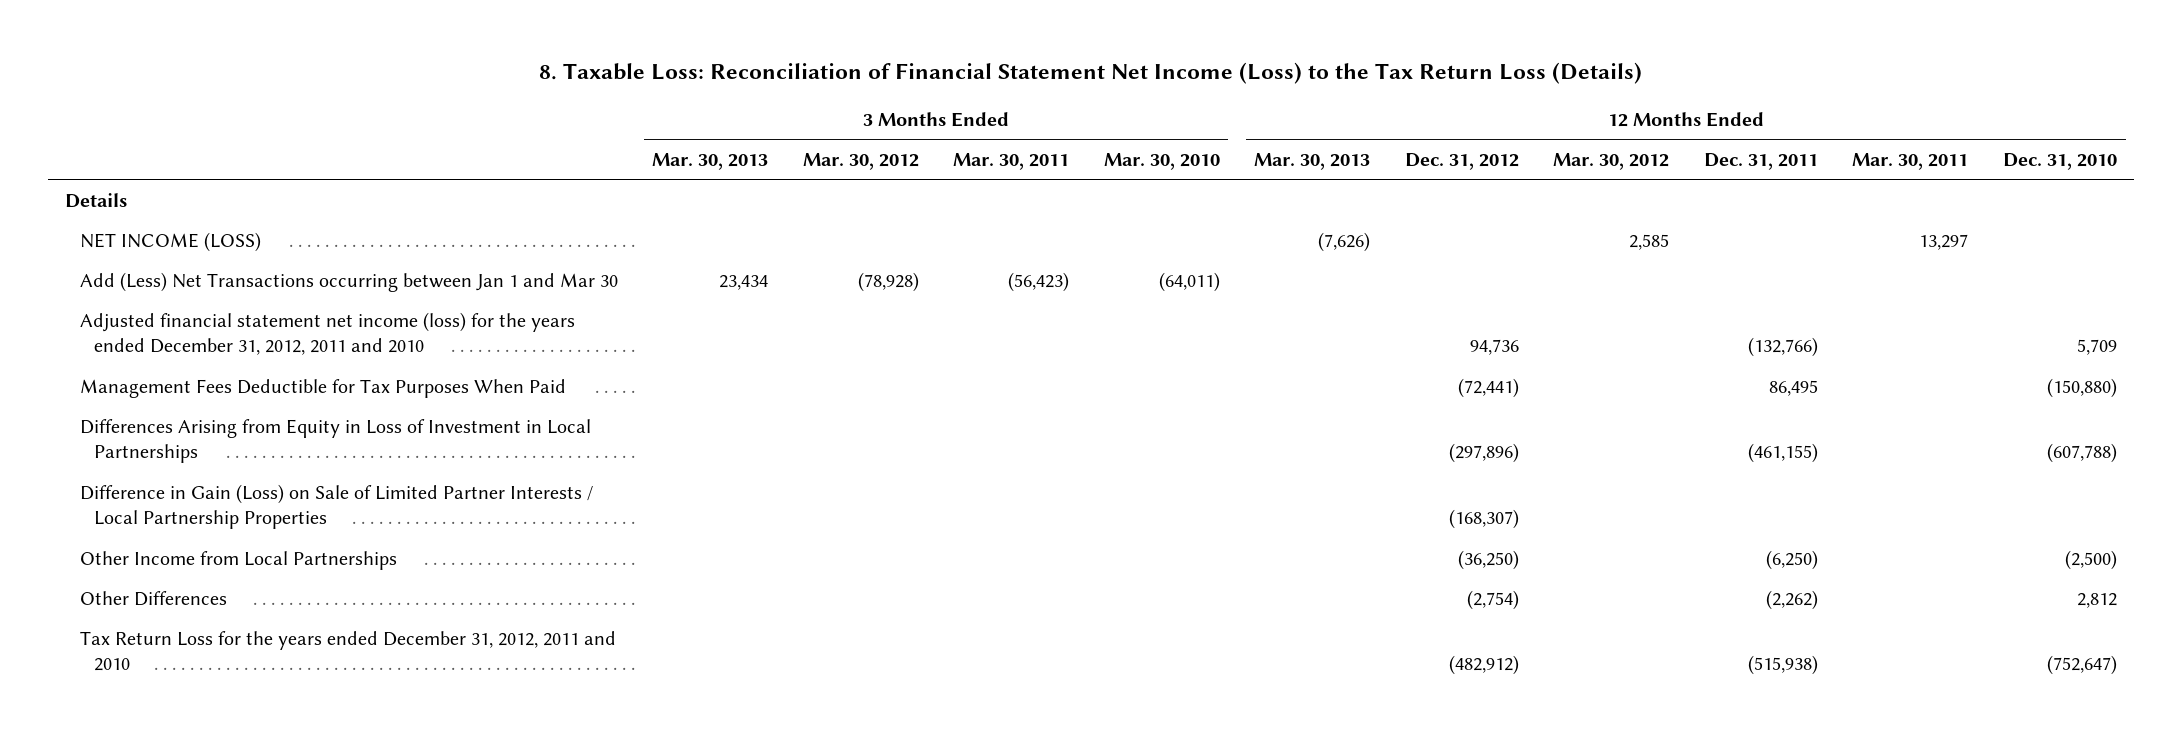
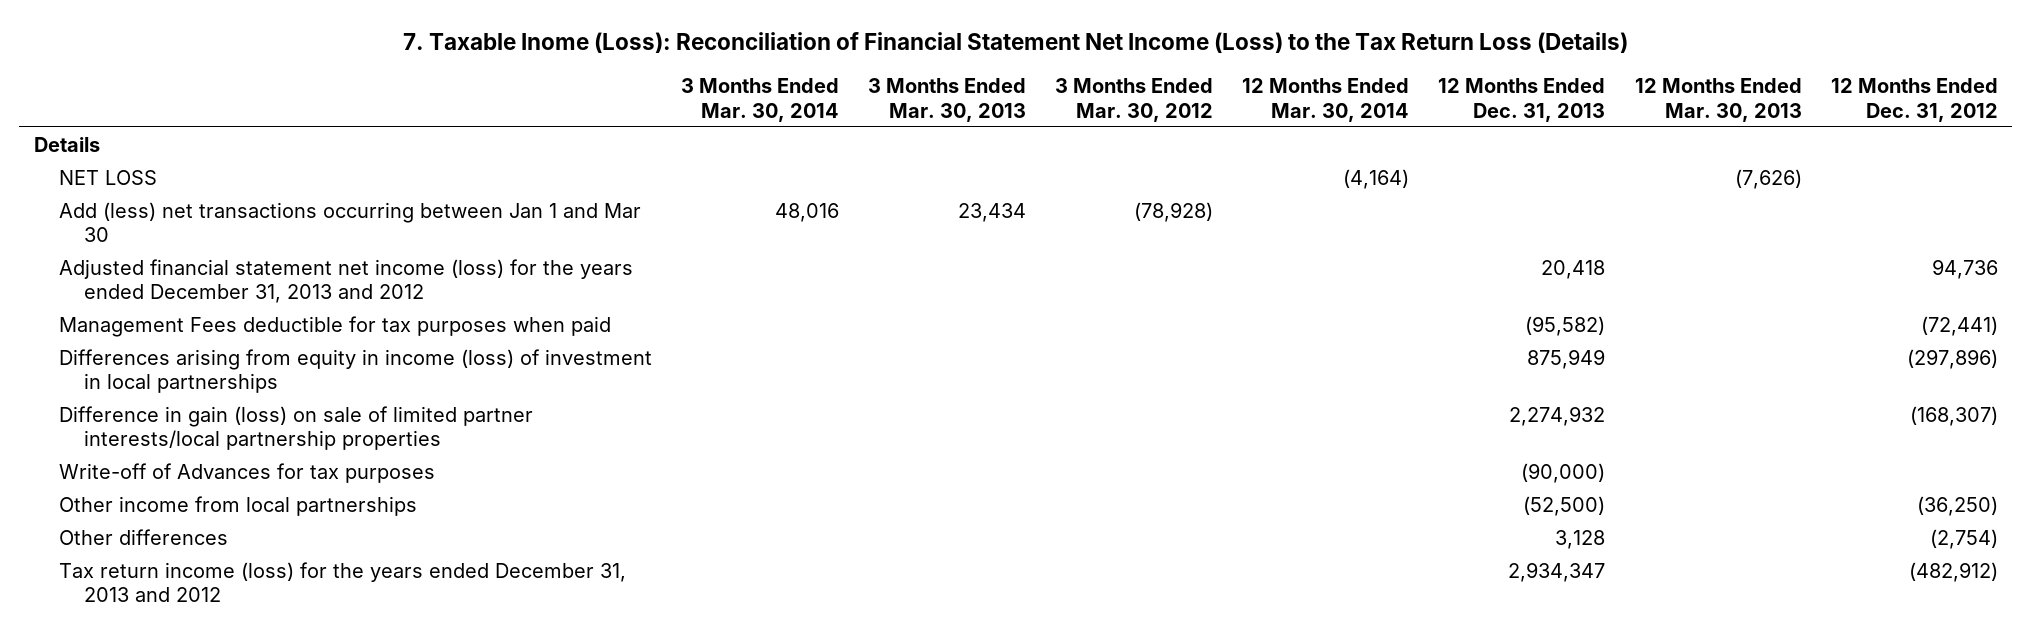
[539,61,1643,84] 8. Taxable Loss: Reconciliation of Financial Statement Net Income (Loss) to the Tax Return Loss (Details) -> [402,31,1628,53] 7. Taxable Inome (Loss): Reconciliation of Financial Statement Net Income (Loss) to the Tax Return Loss (Details)
[953,152,1070,170] Mar. 30, 2011 -> none
[1103,152,1220,170] Mar. 30, 2010 -> none
[1553,152,1670,170] Mar. 30, 2012 -> none
[1703,152,1818,170] Dec. 31, 2011 -> none
[1852,152,1969,170] Mar. 30, 2011 -> none
[2002,152,2117,170] Dec. 31, 2010 -> none
none -> [680,78,839,122] 3 Months Ended Mar. 30, 2014
none -> [1242,78,1410,122] 12 Months Ended Mar. 30, 2014
none -> [1438,78,1606,122] 12 Months Ended Dec. 31, 2013
[79,231,261,252] NET INCOME (LOSS) -> [58,169,157,185] NET LOSS
[79,271,618,292] Add (Less) Net Transactions occurring between Jan 1 and Mar 30 -> [58,201,641,243] Add (less) net transactions occurring between Jan 1 and Mar 30
[79,311,575,356] Adjusted financial statement net income (loss) for the years ended December 31, 2012, 2011 and 2010 -> [58,258,633,304] Adjusted financial statement net income (loss) for the years ended December 31, 2013 and 2012
[79,378,566,398] Management Fees Deductible for Tax Purposes When Paid -> [58,315,611,337] Management Fees deductible for tax purposes when paid
[79,418,591,464] Differences Arising from Equity in Loss of Investment in Local Partnerships -> [58,348,652,394] Differences arising from equity in income (loss) of investment in local partnerships
[79,483,593,530] Difference in Gain (Loss) on Sale of Limited Partner Interests / Local Partnership Properties -> [58,405,533,451] Difference in gain (loss) on sale of limited partner interests/local partnership properties
none -> [58,462,435,483] Write-off of Advances for tax purposes
[79,550,397,570] Other Income from Local Partnerships -> [58,495,417,516] Other income from local partnerships
[79,590,227,606] Other Differences -> [58,528,228,545] Other differences
[79,630,616,672] Tax Return Loss for the years ended December 31, 2012, 2011 and 2010 -> [58,561,626,603] Tax return income (loss) for the years ended December 31, 2013 and 2012

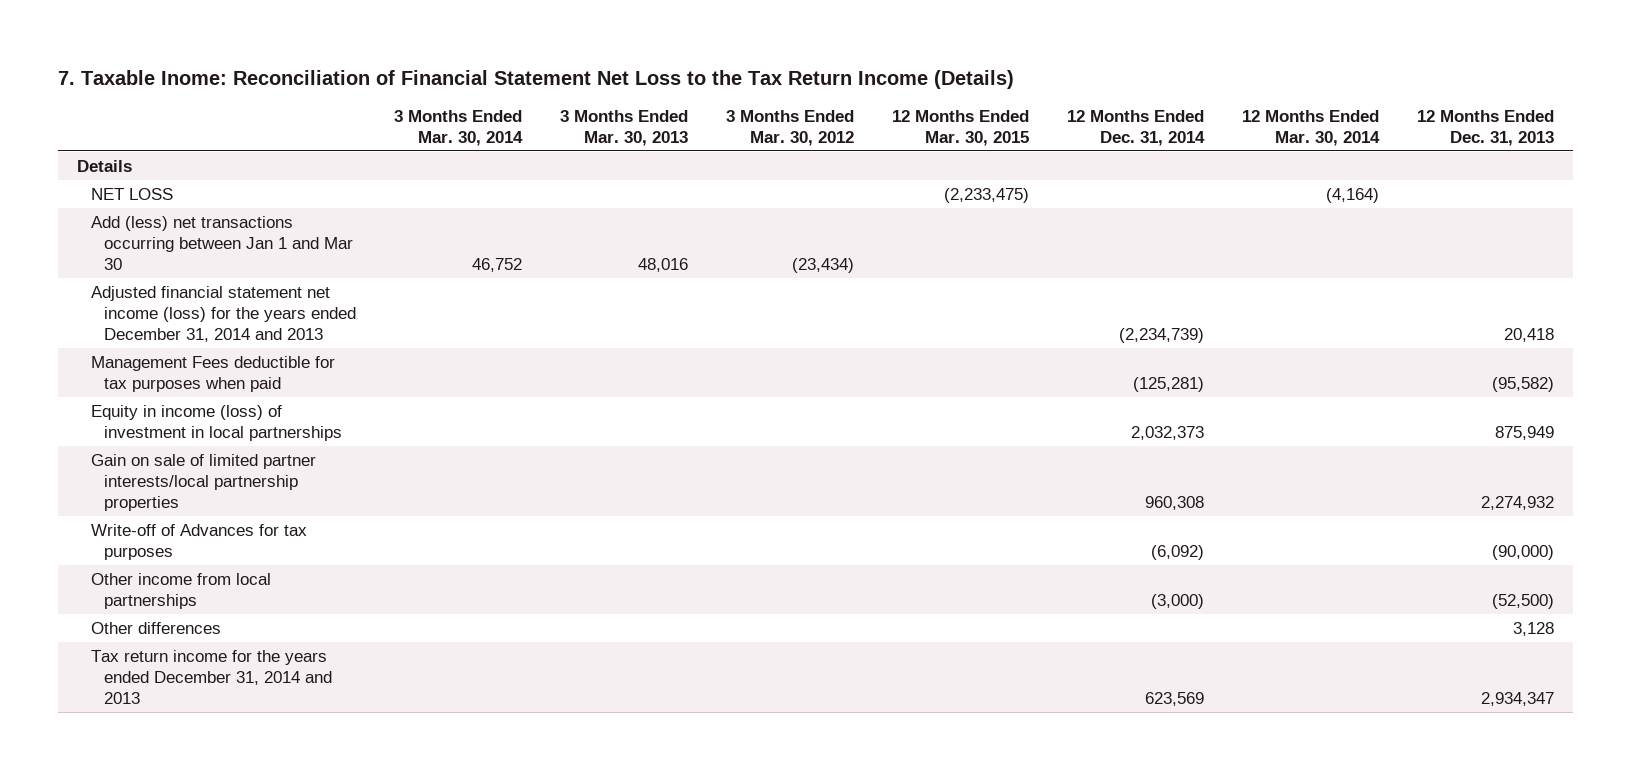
[402,31,1628,53] 7. Taxable Inome (Loss): Reconciliation of Financial Statement Net Income (Loss) to the Tax Return Loss (Details) -> [58,69,1015,89] 7. Taxable Inome: Reconciliation of Financial Statement Net Loss to the Tax Return Income (Details)
[1634,78,1802,122] 12 Months Ended Mar. 30, 2013 -> none
[1830,78,1998,122] 12 Months Ended Dec. 31, 2012 -> none
none -> [892,109,1030,146] 12 Months Ended Mar. 30, 2015
none -> [1067,109,1206,146] 12 Months Ended Dec. 31, 2014
[774,202,839,222] 48,016 -> [472,257,523,272] 46,752
[958,202,1027,222] 23,434 -> [638,257,689,272] 48,016
[1134,201,1214,222] (78,928) -> [792,257,855,273] (23,434)
[58,258,633,304] Adjusted financial statement net income (loss) for the years ended December 31, 2013 and 2012 -> [90,285,357,342] Adjusted financial statement net income (loss) for the years ended December 31, 2014 and 2013
[58,348,652,394] Differences arising from equity in income (loss) of investment in local partnerships -> [90,404,343,441] Equity in income (loss) of investment in local partnerships
[58,405,533,451] Difference in gain (loss) on sale of limited partner interests/local partnership properties -> [90,453,316,511] Gain on sale of limited partner interests/local partnership properties
[58,561,626,603] Tax return income (loss) for the years ended December 31, 2013 and 2012 -> [90,649,333,704] Tax return income for the years ended December 31, 2014 and 2013

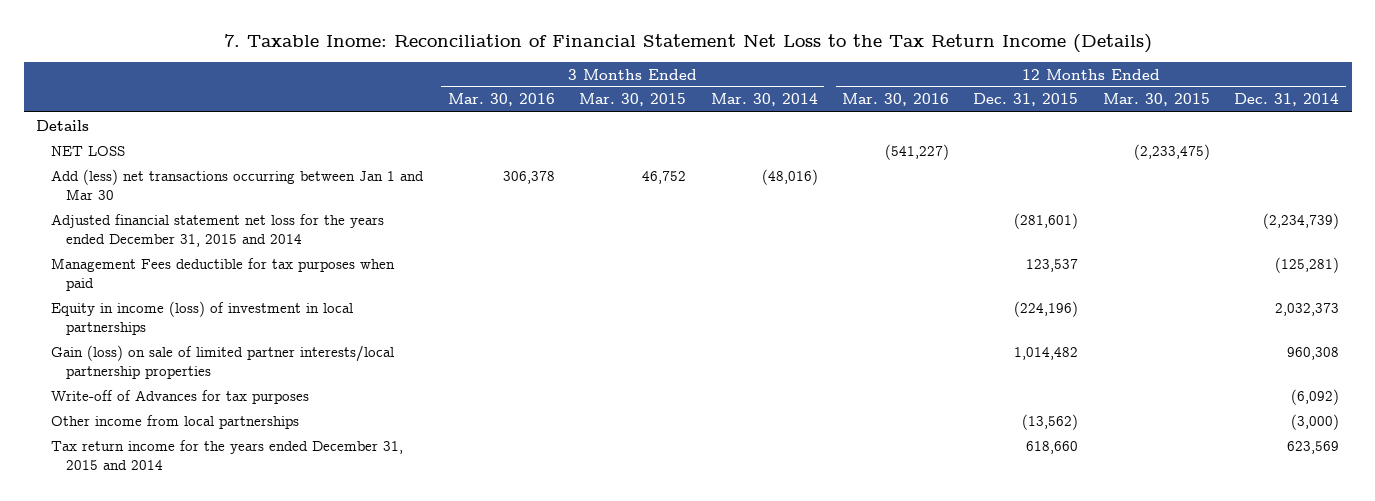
[560,109,689,146] 3 Months Ended Mar. 30, 2013 -> none
[726,109,855,146] 3 Months Ended Mar. 30, 2012 -> none
[1242,109,1381,146] 12 Months Ended Mar. 30, 2014 -> none
[1417,109,1555,146] 12 Months Ended Dec. 31, 2013 -> none
none -> [447,93,555,107] Mar. 30, 2016
none -> [579,93,687,107] Mar. 30, 2015
none -> [841,93,949,107] Mar. 30, 2016
none -> [973,93,1079,107] Dec. 31, 2015
[472,257,523,272] 46,752 -> [761,168,818,185] (48,016)
[90,285,357,342] Adjusted financial statement net income (loss) for the years ended December 31, 2014 and 2013 -> [51,213,385,247] Adjusted financial statement net loss for the years ended December 31, 2015 and 2014
[90,453,316,511] Gain on sale of limited partner interests/local partnership properties -> [51,344,395,379] Gain (loss) on sale of limited partner interests/local partnership properties
[90,621,221,634] Other differences -> none
[90,649,333,704] Tax return income for the years ended December 31, 2014 and 2013 -> [51,439,404,470] Tax return income for the years ended December 31, 2015 and 2014

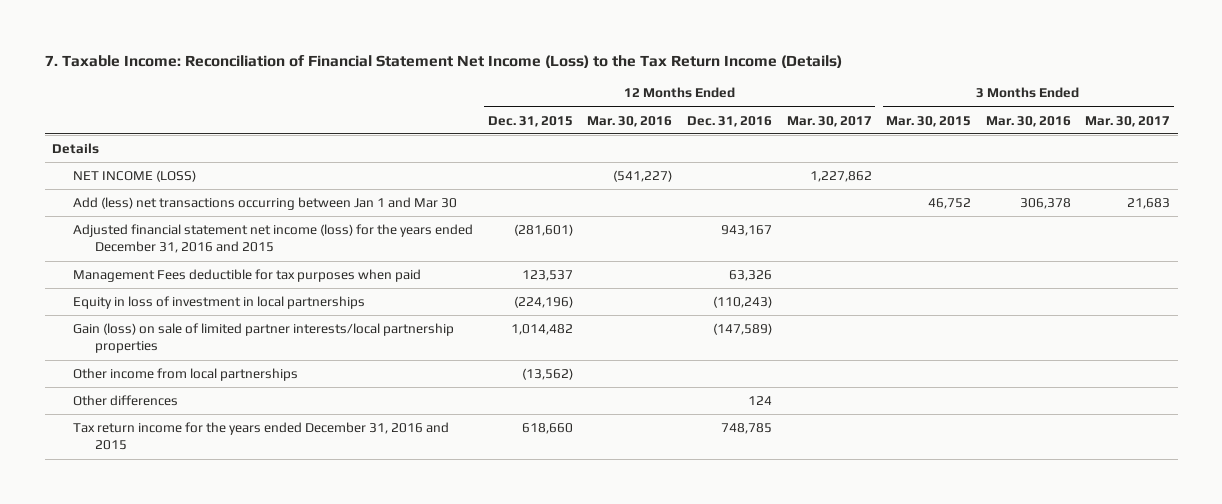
[223,34,1152,54] 7. Taxable Inome: Reconciliation of Financial Statement Net Loss to the Tax Return Income (Details) -> [44,54,842,68] 7. Taxable Income: Reconciliation of Financial Statement Net Income (Loss) to the Tax Return Income (Details)
[710,93,818,107] Mar. 30, 2014 -> none
[1102,93,1210,107] Mar. 30, 2015 -> none
[1234,93,1340,107] Dec. 31, 2014 -> none
none -> [687,115,773,127] Dec. 31, 2016
none -> [786,115,872,127] Mar. 30, 2017
none -> [1085,115,1171,127] Mar. 30, 2017
[51,145,126,156] NET LOSS -> [73,170,197,183] NET INCOME (LOSS)
[51,213,385,247] Adjusted financial statement net loss for the years ended December 31, 2015 and 2014 -> [73,224,474,254] Adjusted financial statement net income (loss) for the years ended December 31, 2016 and 2015
[51,300,354,335] Equity in income (loss) of investment in local partnerships -> [73,296,366,310] Equity in loss of investment in local partnerships
[51,389,310,404] Write-off of Advances for tax purposes -> none
none -> [73,395,179,407] Other differences
[51,439,404,470] Tax return income for the years ended December 31, 2015 and 2014 -> [73,422,450,451] Tax return income for the years ended December 31, 2016 and 2015

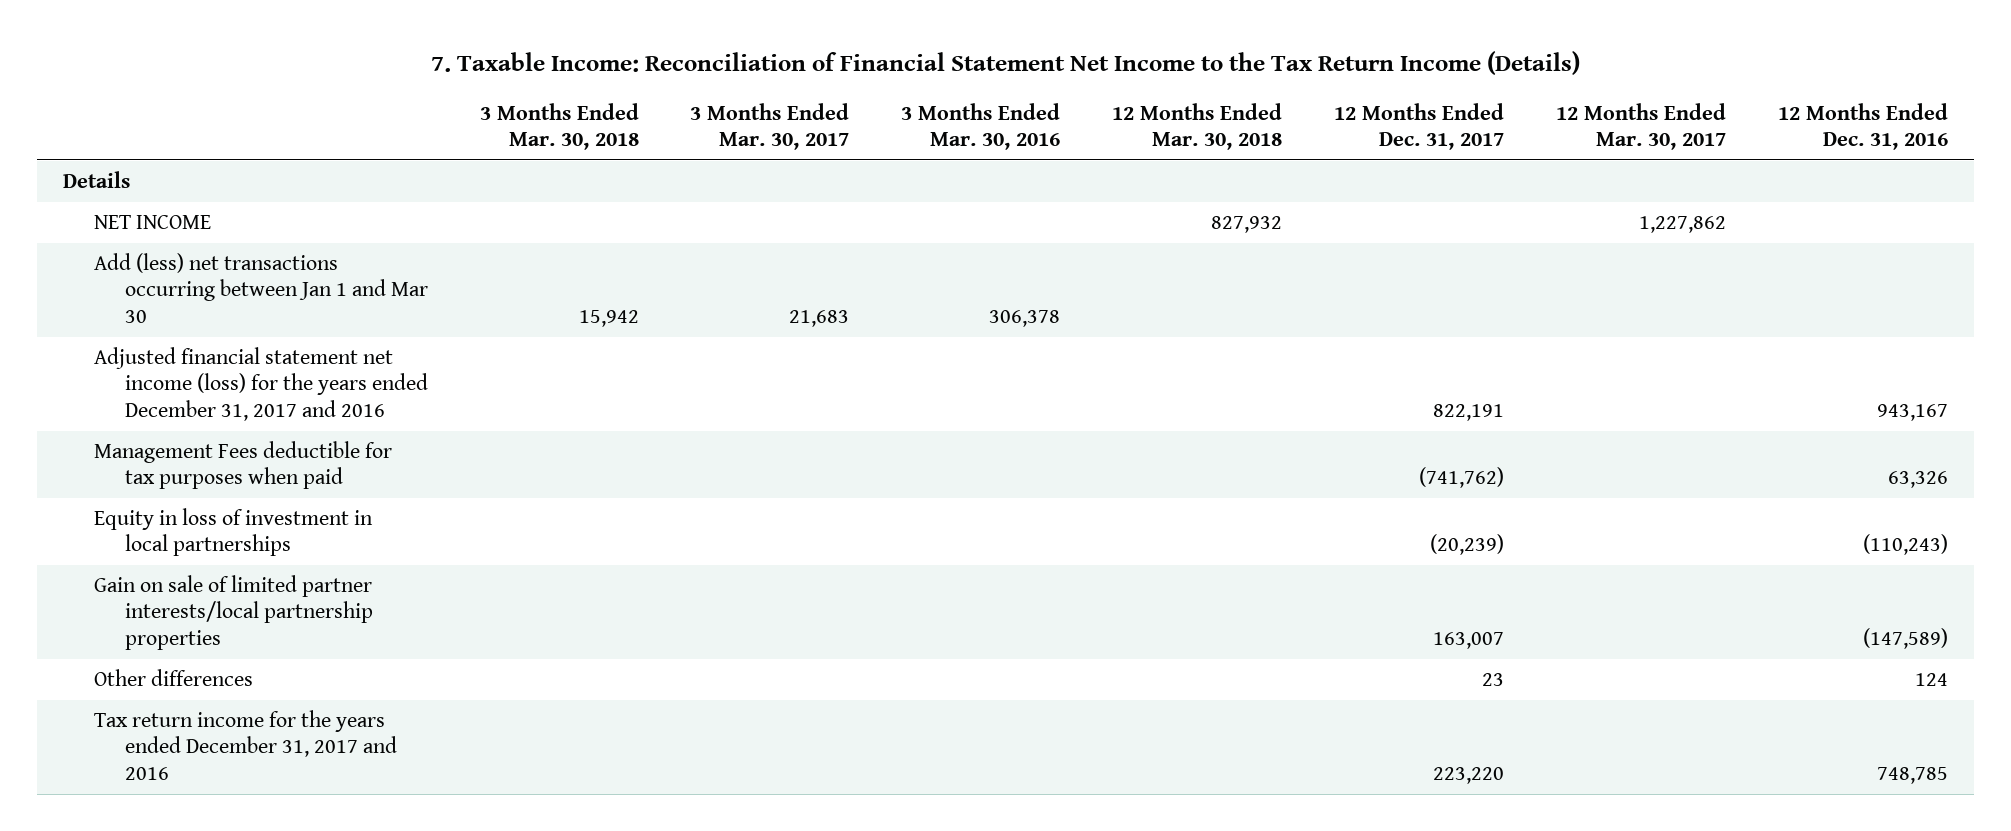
[44,54,842,68] 7. Taxable Income: Reconciliation of Financial Statement Net Income (Loss) to the Tax Return Income (Details) -> [430,50,1580,75] 7. Taxable Income: Reconciliation of Financial Statement Net Income to the Tax Return Income (Details)
[487,115,573,127] Dec. 31, 2015 -> none
[587,115,673,127] Mar. 30, 2016 -> none
[886,115,972,127] Mar. 30, 2015 -> none
none -> [479,102,639,150] 3 Months Ended Mar. 30, 2018
none -> [1112,102,1283,150] 12 Months Ended Mar. 30, 2018
none -> [1334,102,1505,150] 12 Months Ended Dec. 31, 2017
[73,170,197,183] NET INCOME (LOSS) -> [94,215,212,230] NET INCOME
[73,224,474,254] Adjusted financial statement net income (loss) for the years ended December 31, 2016 and 2015 -> [94,347,428,421] Adjusted financial statement net income (loss) for the years ended December 31, 2017 and 2016
[73,368,299,382] Other income from local partnerships -> none
[73,323,455,354] Gain (loss) on sale of limited partner interests/local partnership properties -> [94,575,373,650] Gain on sale of limited partner interests/local partnership properties
[73,422,450,451] Tax return income for the years ended December 31, 2016 and 2015 -> [94,710,397,780] Tax return income for the years ended December 31, 2017 and 2016

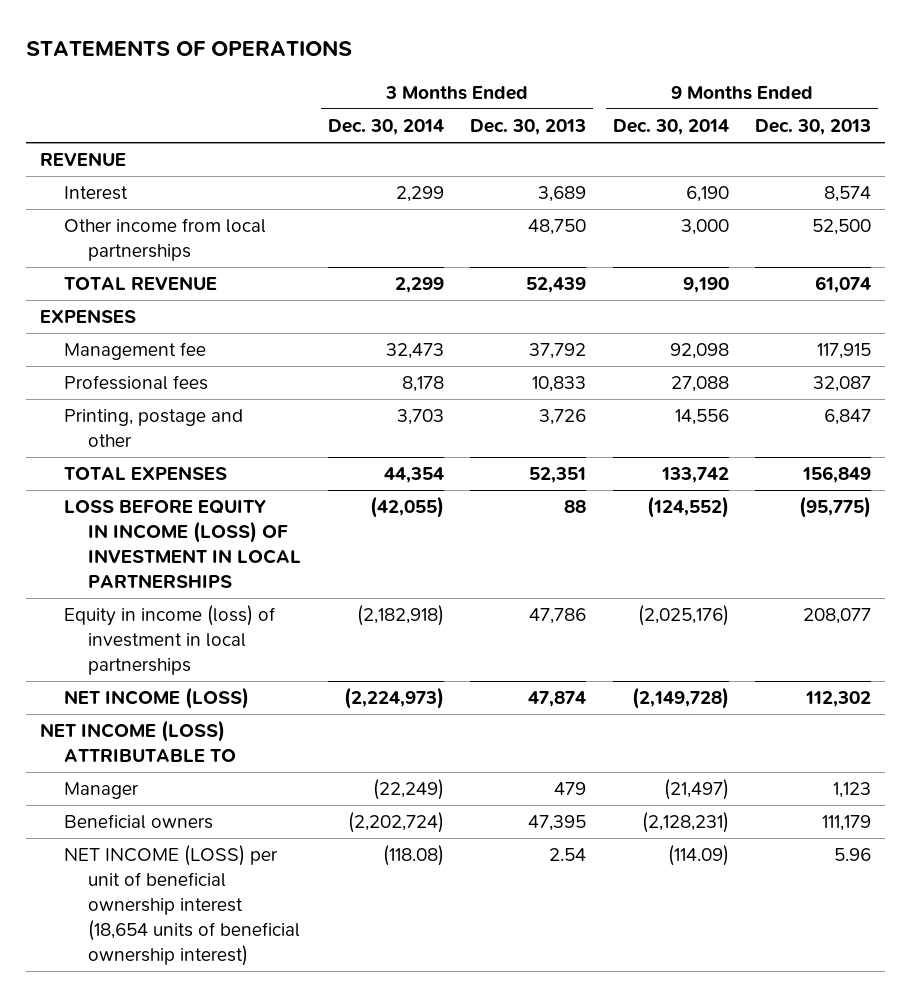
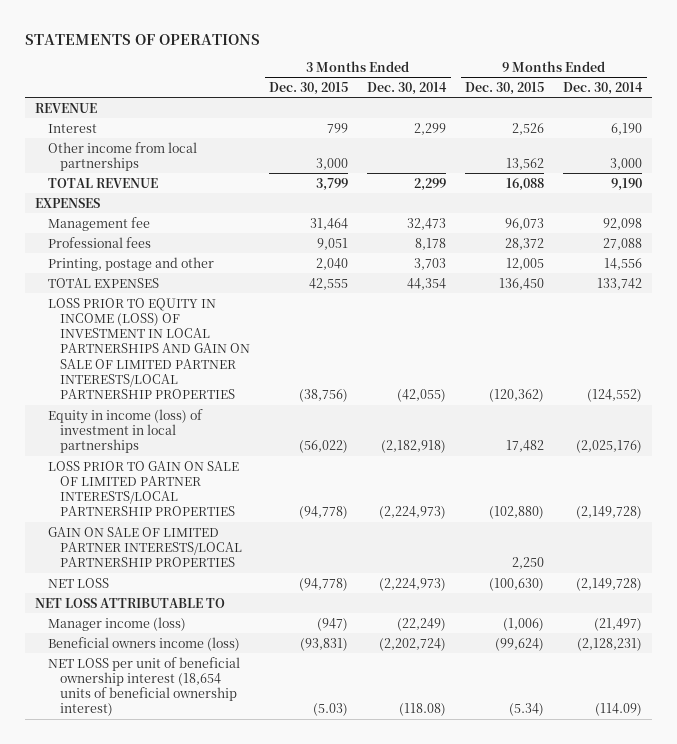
[470,119,587,136] Dec. 30, 2013 -> none
[755,119,872,136] Dec. 30, 2013 -> none
none -> [269,81,349,95] Dec. 30, 2015
none -> [465,81,545,95] Dec. 30, 2015
[63,500,302,588] LOSS BEFORE EQUITY IN INCOME (LOSS) OF INVESTMENT IN LOCAL PARTNERSHIPS -> [47,297,251,400] LOSS PRIOR TO EQUITY IN INCOME (LOSS) OF INVESTMENT IN LOCAL PARTNERSHIPS AND GAIN ON SALE OF LIMITED PARTNER INTERESTS/LOCAL PARTNERSHIP PROPERTIES
none -> [47,460,239,517] LOSS PRIOR TO GAIN ON SALE OF LIMITED PARTNER INTERESTS/LOCAL PARTNERSHIP PROPERTIES
none -> [47,526,243,568] GAIN ON SALE OF LIMITED PARTNER INTERESTS/LOCAL PARTNERSHIP PROPERTIES
[63,687,249,710] NET INCOME (LOSS) -> [47,577,109,588] NET LOSS
[39,720,236,763] NET INCOME (LOSS) ATTRIBUTABLE TO -> [34,597,225,608] NET LOSS ATTRIBUTABLE TO
[63,782,139,800] Manager -> [47,616,186,631] Manager income (loss)
[63,814,213,830] Beneficial owners -> [47,636,240,651] Beneficial owners income (loss)
[63,845,301,966] NET INCOME (LOSS) per unit of beneficial ownership interest (18,654 units of beneficial ownership interest) -> [47,656,240,717] NET LOSS per unit of beneficial ownership interest (18,654 units of beneficial ownership interest)

